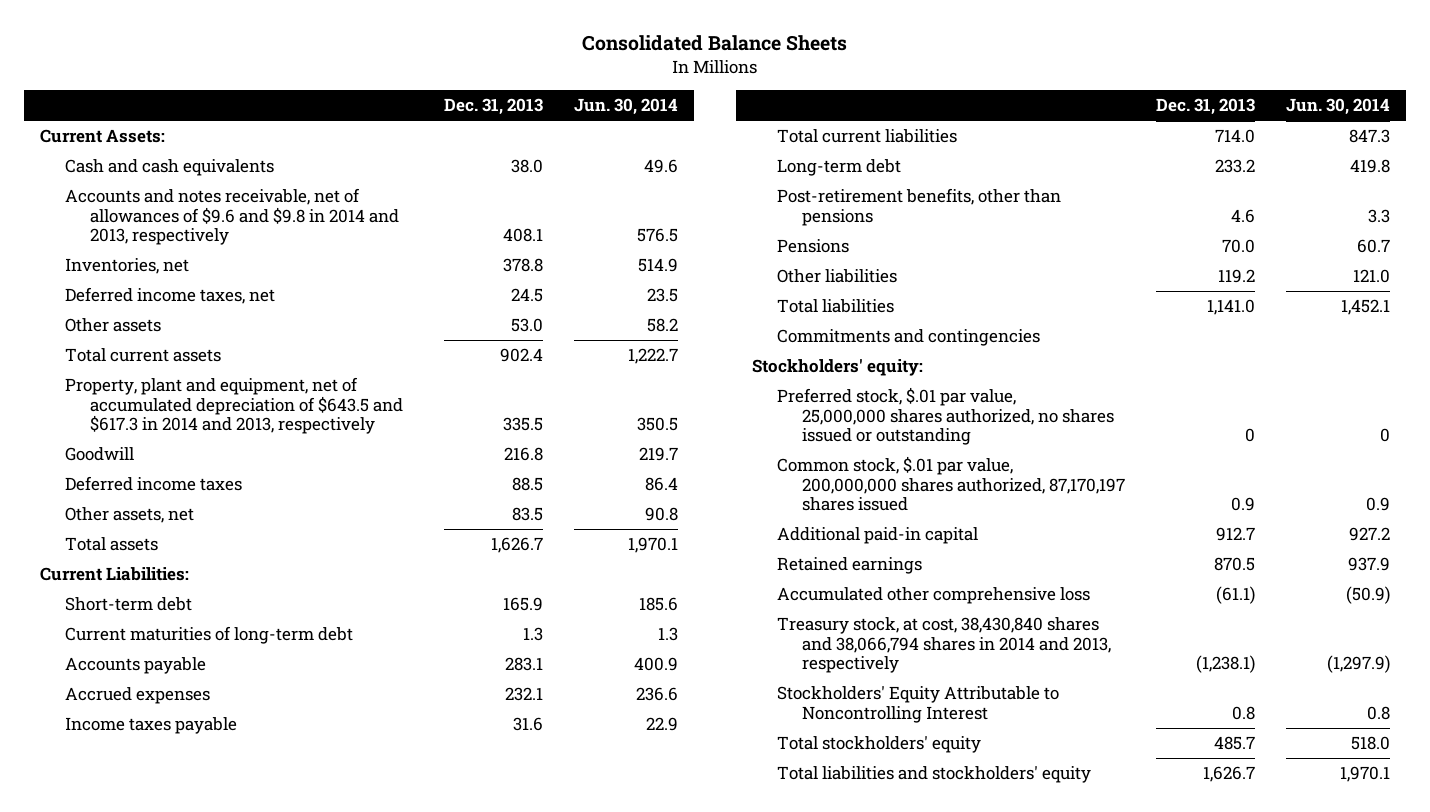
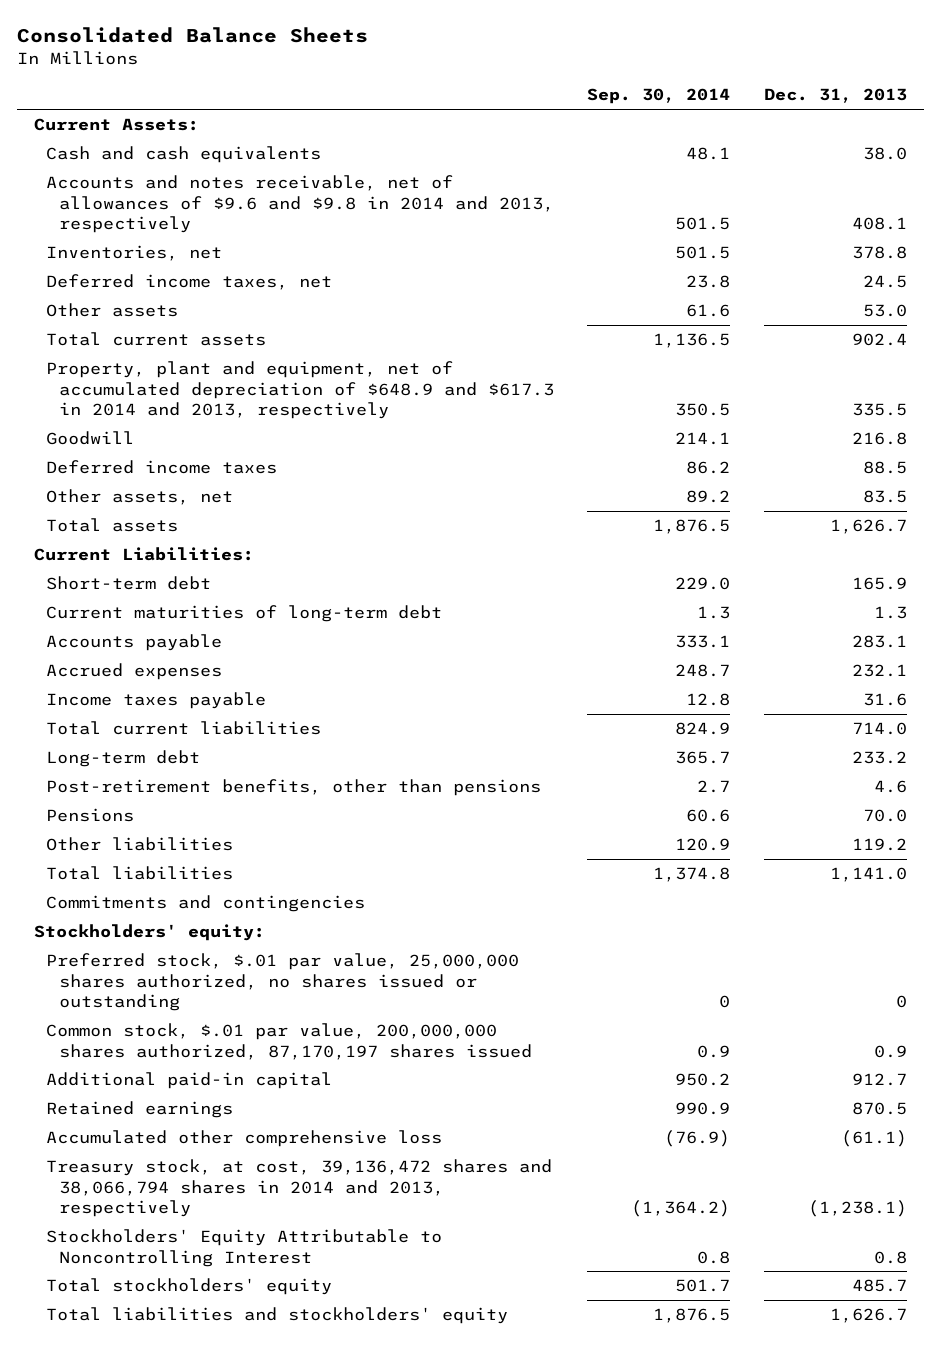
[574,98,679,116] Jun. 30, 2014 -> none
none -> [587,88,731,105] Sep. 30, 2014
[64,377,403,435] Property, plant and equipment, net of accumulated depreciation of $643.5 and $617.3 in 2014 and 2013, respectively -> [46,361,554,419] Property, plant and equipment, net of accumulated depreciation of $648.9 and $617.3 in 2014 and 2013, respectively
[776,617,1111,674] Treasury stock, at cost, 38,430,840 shares and 38,066,794 shares in 2014 and 2013, respectively -> [46,1159,553,1217] Treasury stock, at cost, 39,136,472 shares and 38,066,794 shares in 2014 and 2013, respectively

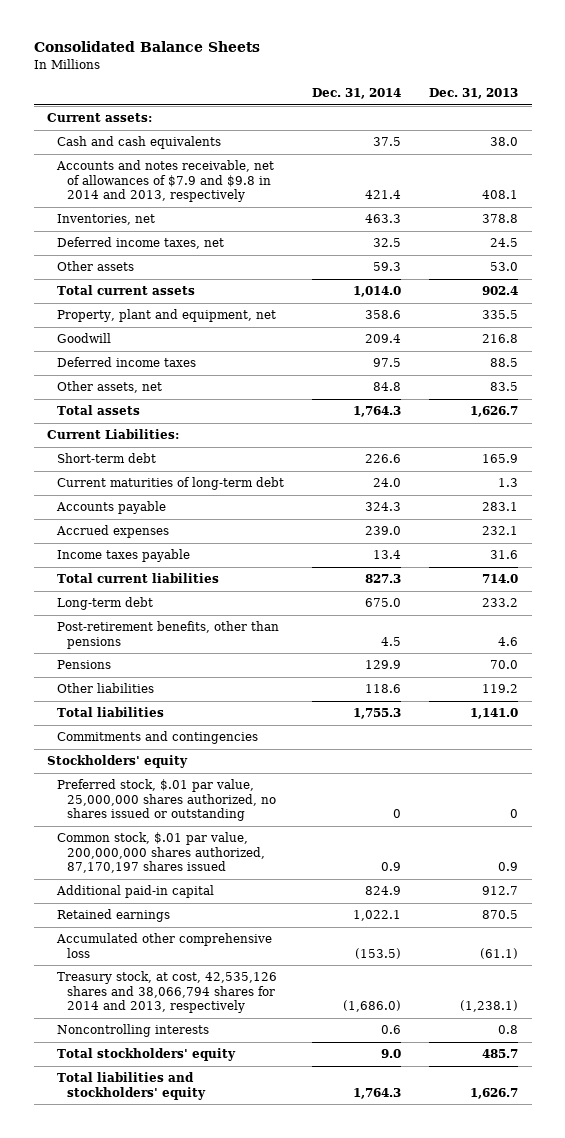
[587,88,731,105] Sep. 30, 2014 -> none
none -> [312,88,402,100] Dec. 31, 2014
[34,118,200,132] Current Assets: -> [47,113,153,123] Current assets:
[46,175,554,233] Accounts and notes receivable, net of allowances of $9.6 and $9.8 in 2014 and 2013, respectively -> [56,160,275,203] Accounts and notes receivable, net of allowances of $7.9 and $9.8 in 2014 and 2013, respectively
[46,361,554,419] Property, plant and equipment, net of accumulated depreciation of $648.9 and $617.3 in 2014 and 2013, respectively -> [57,309,277,323] Property, plant and equipment, net
[34,924,266,942] Stockholders' equity: -> [47,755,189,769] Stockholders' equity
[46,1159,553,1217] Treasury stock, at cost, 39,136,472 shares and 38,066,794 shares in 2014 and 2013, respectively -> [57,971,278,1014] Treasury stock, at cost, 42,535,126 shares and 38,066,794 shares for 2014 and 2013, respectively
[46,1229,443,1267] Stockholders' Equity Attributable to Noncontrolling Interest -> [57,1024,210,1038] Noncontrolling interests

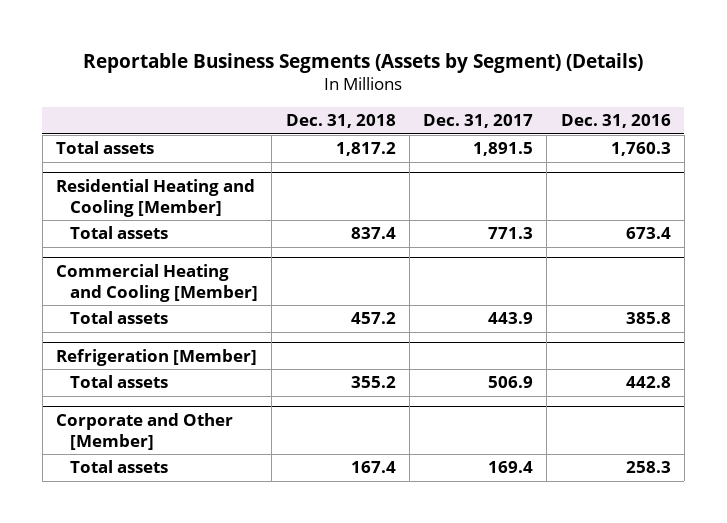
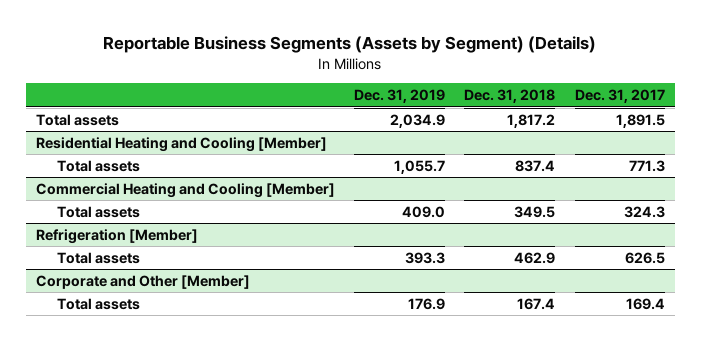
[560,114,671,129] Dec. 31, 2016 -> none
none -> [354,89,446,104] Dec. 31, 2019
[350,312,396,325] 457.2 -> [514,205,556,218] 349.5
[488,312,534,325] 443.9 -> [623,205,665,218] 324.3
[350,376,396,389] 355.2 -> [514,251,556,264] 462.9
[488,376,534,389] 506.9 -> [624,251,665,264] 626.5

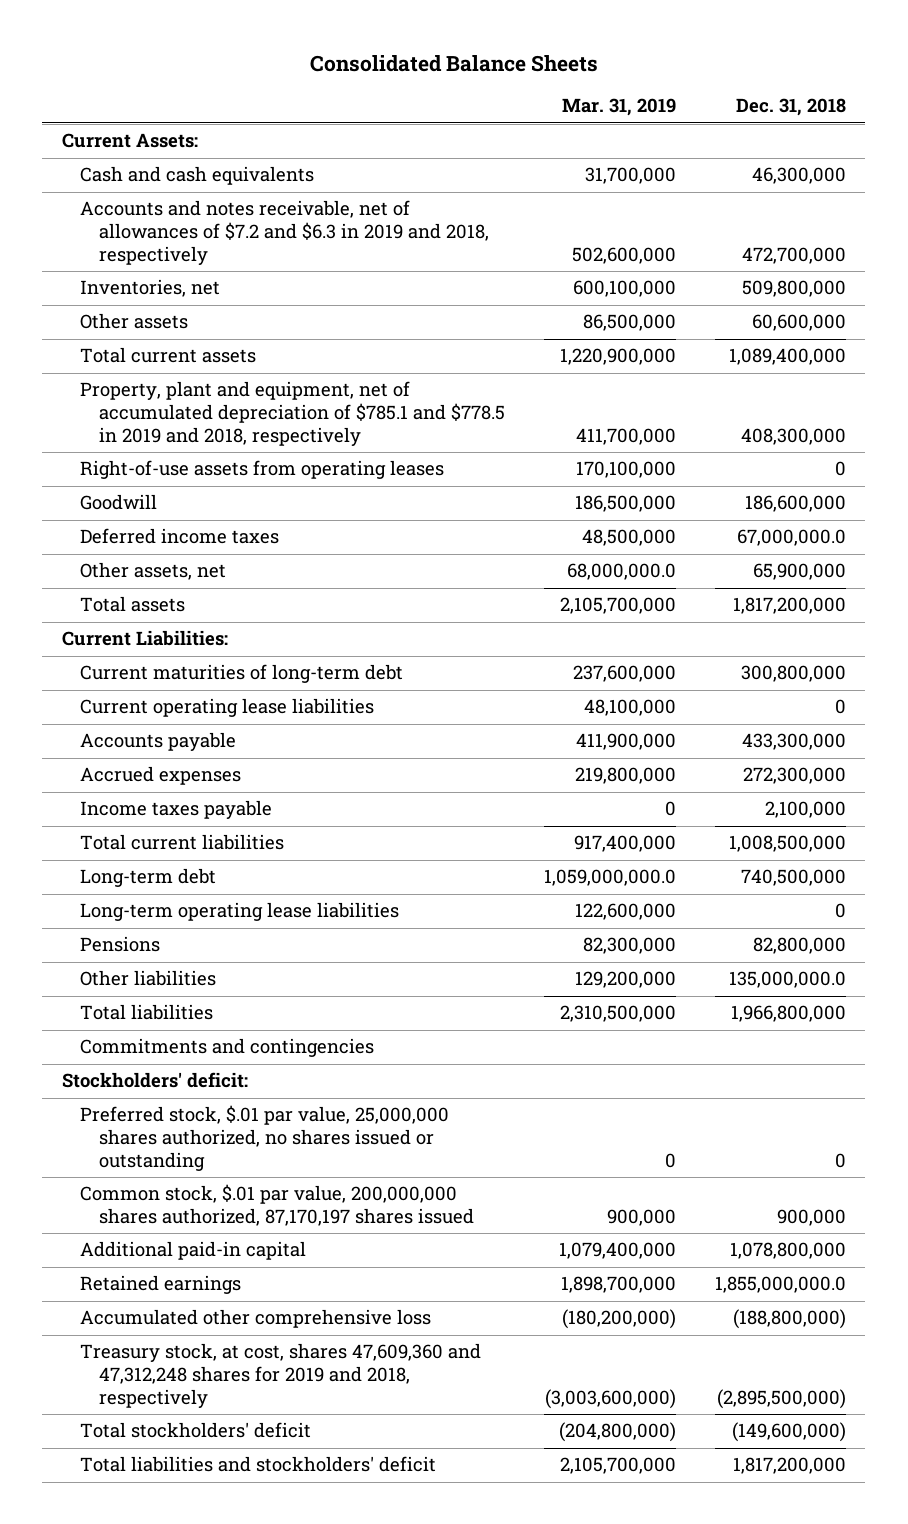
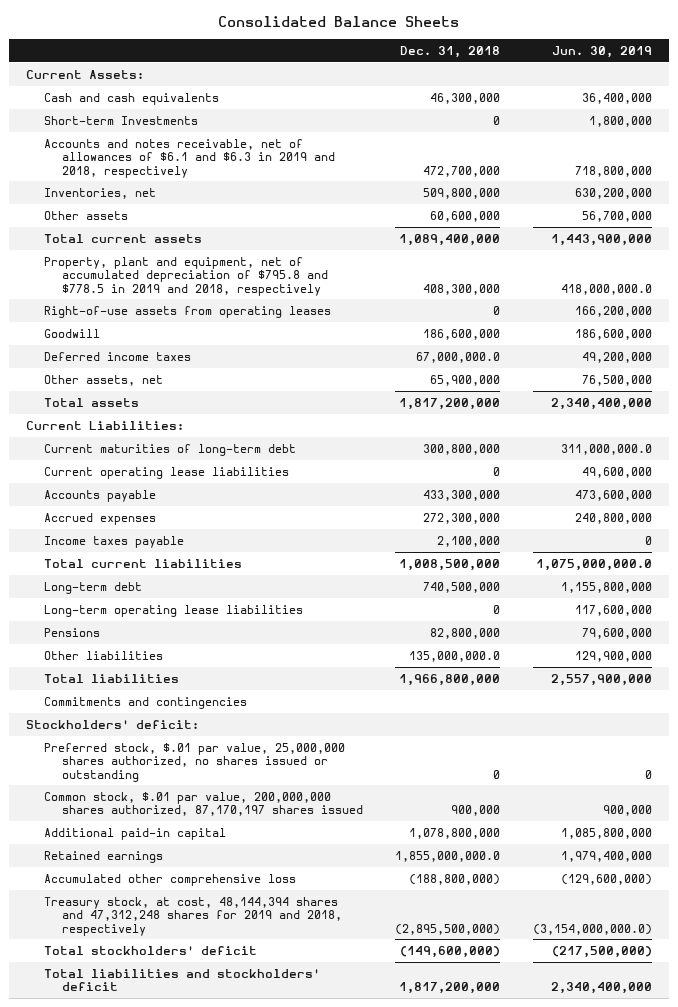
[561,98,676,117] Mar. 31, 2019 -> none
none -> [552,45,653,58] Jun. 30, 2019
none -> [43,115,198,125] Short-term Investments
[80,200,489,265] Accounts and notes receivable, net of allowances of $7.2 and $6.3 in 2019 and 2018, respectively -> [43,138,335,178] Accounts and notes receivable, net of allowances of $6.1 and $6.3 in 2019 and 2018, respectively
[80,381,505,446] Property, plant and equipment, net of accumulated depreciation of $785.1 and $778.5 in 2019 and 2018, respectively -> [43,256,328,296] Property, plant and equipment, net of accumulated depreciation of $795.8 and $778.5 in 2019 and 2018, respectively
[80,1343,482,1408] Treasury stock, at cost, shares 47,609,360 and 47,312,248 shares for 2019 and 2018, respectively -> [43,896,342,936] Treasury stock, at cost, 48,144,394 shares and 47,312,248 shares for 2019 and 2018, respectively

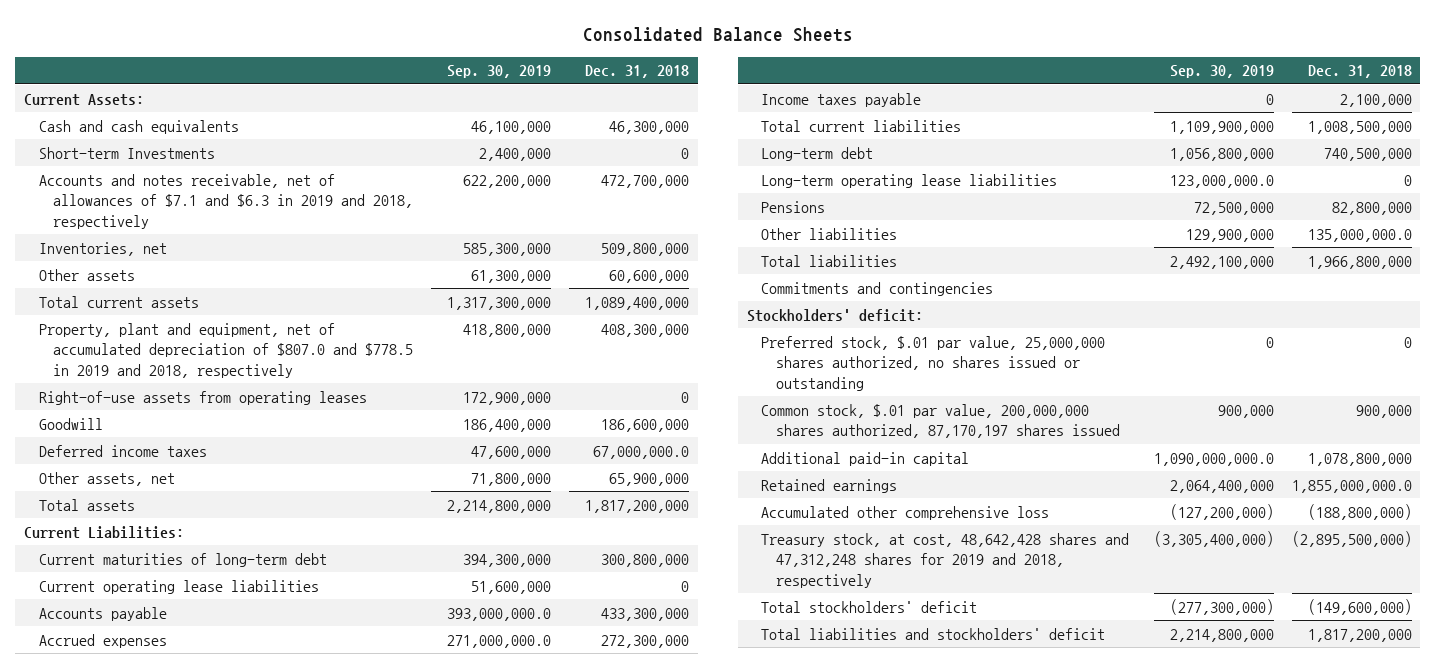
[552,45,653,58] Jun. 30, 2019 -> none
none -> [447,65,552,79] Sep. 30, 2019
[43,138,335,178] Accounts and notes receivable, net of allowances of $6.1 and $6.3 in 2019 and 2018, respectively -> [38,173,414,229] Accounts and notes receivable, net of allowances of $7.1 and $6.3 in 2019 and 2018, respectively
[43,256,328,296] Property, plant and equipment, net of accumulated depreciation of $795.8 and $778.5 in 2019 and 2018, respectively -> [38,322,414,378] Property, plant and equipment, net of accumulated depreciation of $807.0 and $778.5 in 2019 and 2018, respectively
[43,896,342,936] Treasury stock, at cost, 48,144,394 shares and 47,312,248 shares for 2019 and 2018, respectively -> [761,532,1130,588] Treasury stock, at cost, 48,642,428 shares and 47,312,248 shares for 2019 and 2018, respectively

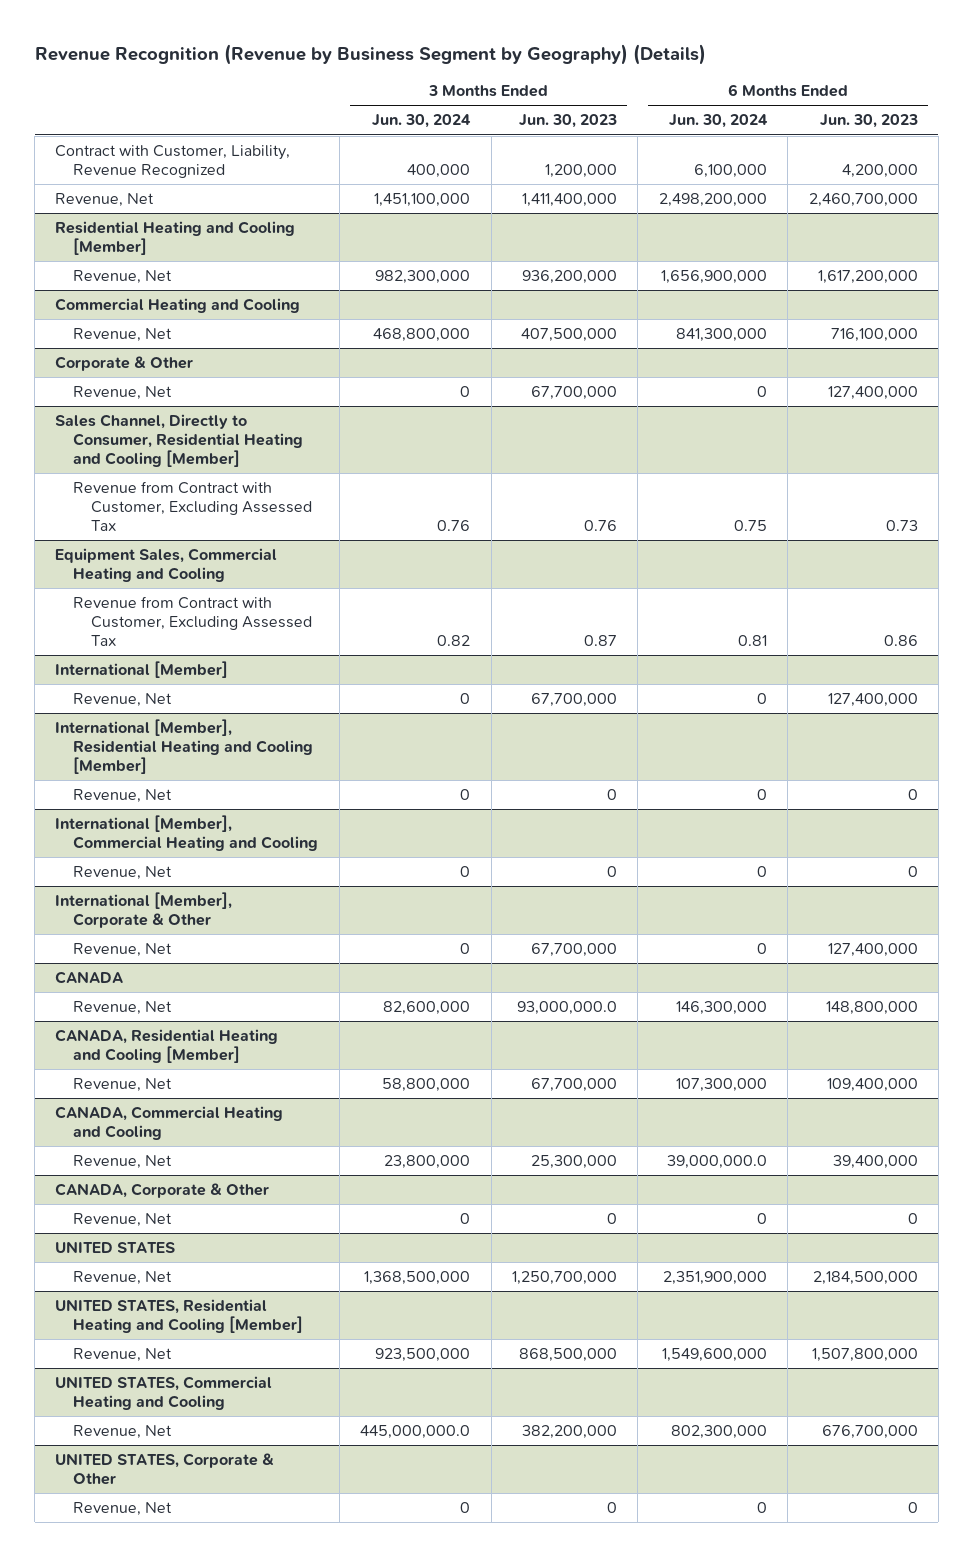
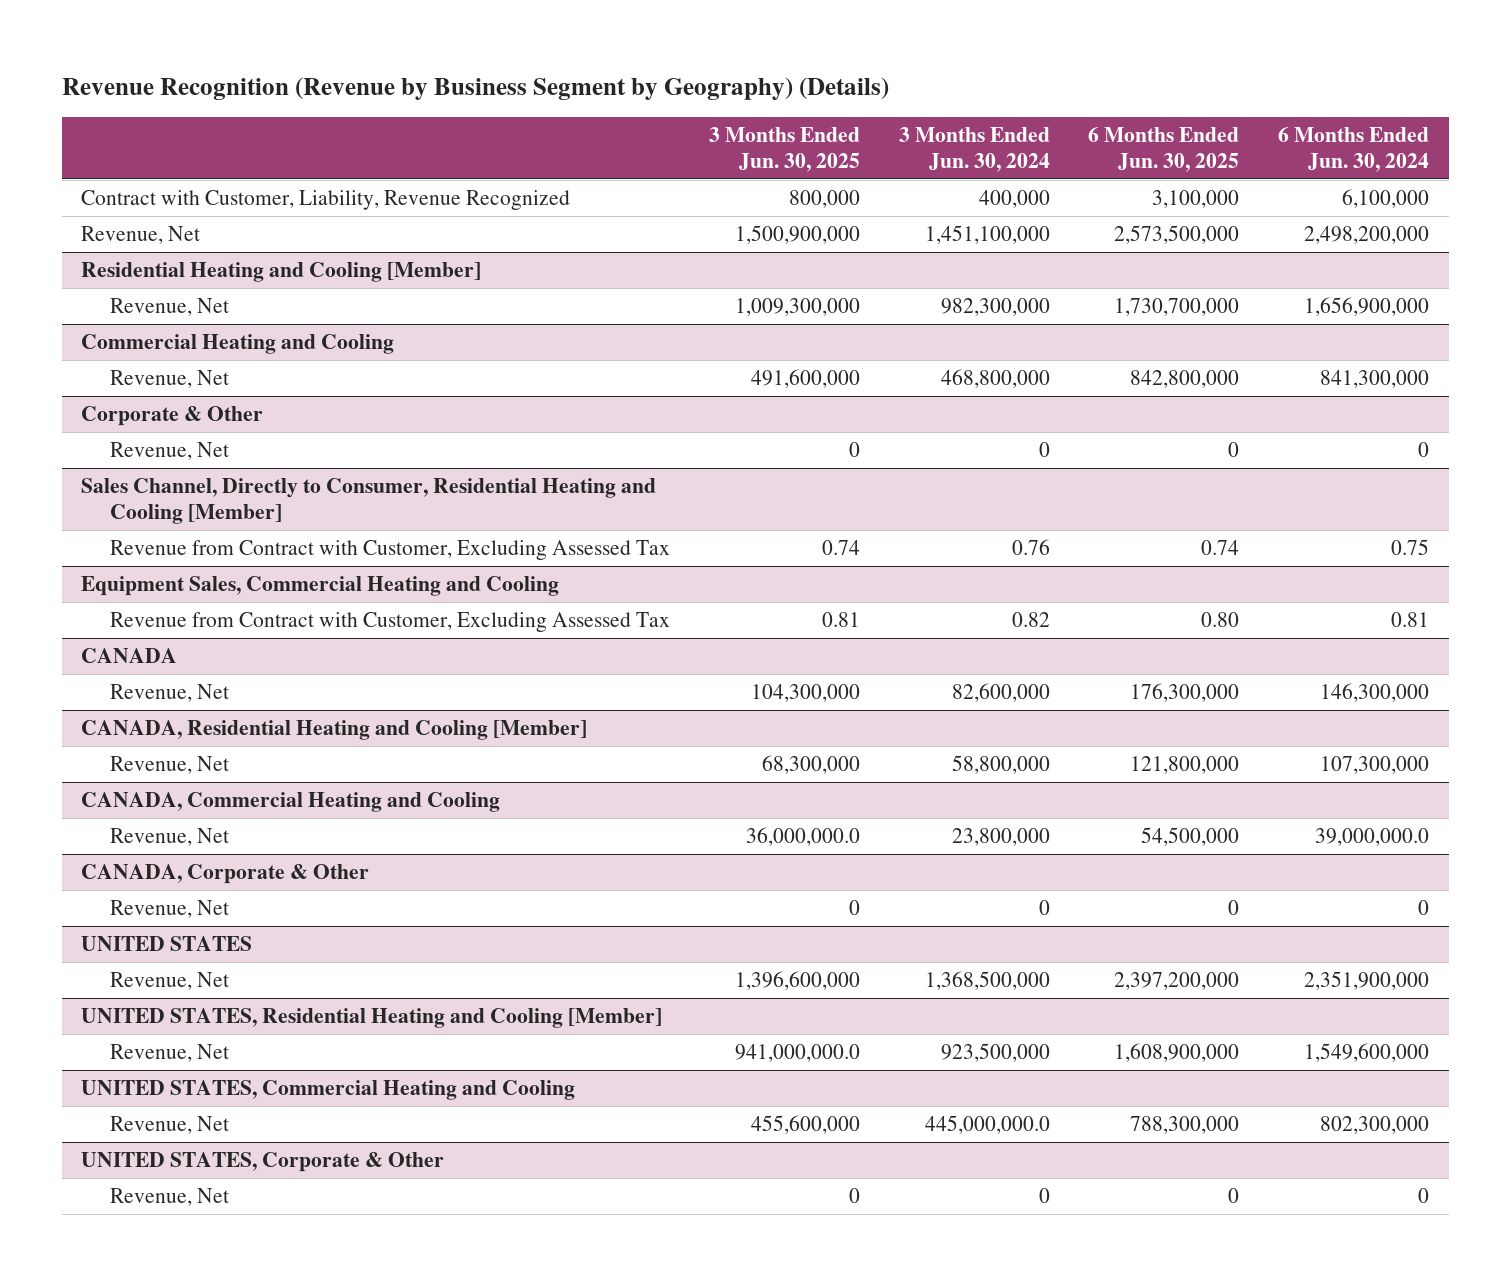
[518,114,617,129] Jun. 30, 2023 -> none
[819,114,918,129] Jun. 30, 2023 -> none
none -> [708,127,860,172] 3 Months Ended Jun. 30, 2025
none -> [1088,127,1240,172] 6 Months Ended Jun. 30, 2025
[55,661,229,679] International [Member] -> none
[73,693,173,708] Revenue, Net -> none
[55,719,314,774] International [Member], Residential Heating and Cooling [Member] -> none
[73,789,173,804] Revenue, Net -> none
[55,815,319,851] International [Member], Commercial Heating and Cooling -> none
[73,866,173,881] Revenue, Net -> none
[55,892,233,928] International [Member], Corporate & Other -> none
[73,943,173,958] Revenue, Net -> none

